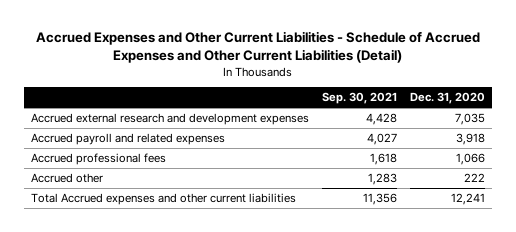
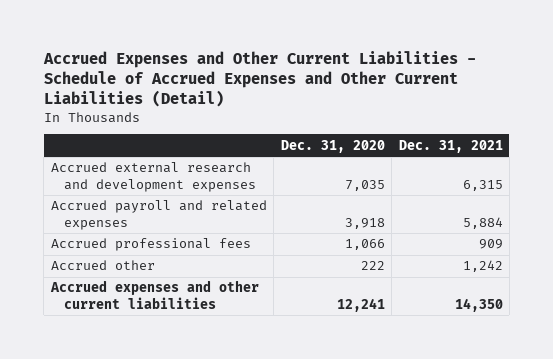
[321,92,397,105] Sep. 30, 2021 -> none
none -> [398,139,503,153] Dec. 31, 2021
[30,193,296,206] Total Accrued expenses and other current liabilities -> [49,280,259,309] Accrued expenses and other current liabilities

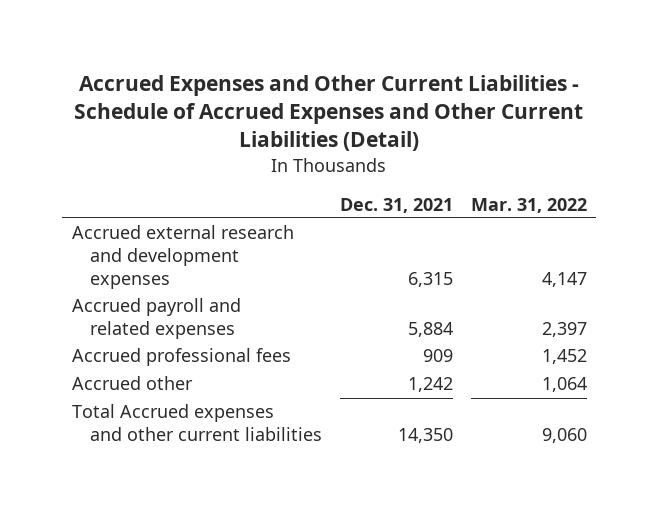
[280,139,385,153] Dec. 31, 2020 -> none
none -> [471,197,588,213] Mar. 31, 2022
[49,280,259,309] Accrued expenses and other current liabilities -> [71,404,322,442] Total Accrued expenses and other current liabilities

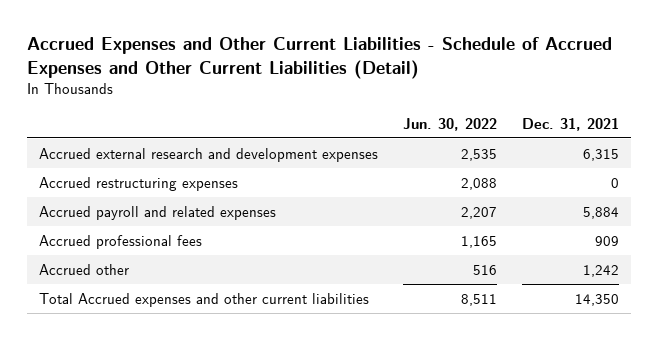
[471,197,588,213] Mar. 31, 2022 -> none
none -> [402,117,497,131] Jun. 30, 2022
none -> [39,176,239,191] Accrued restructuring expenses

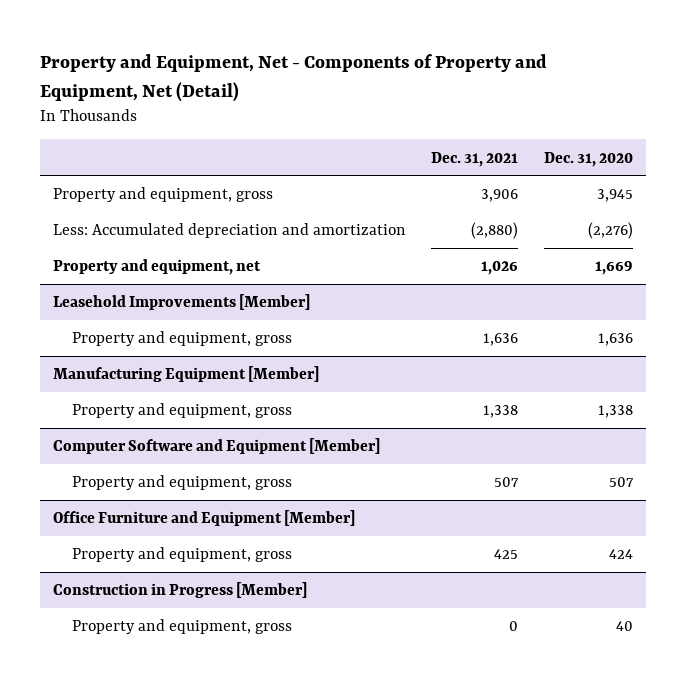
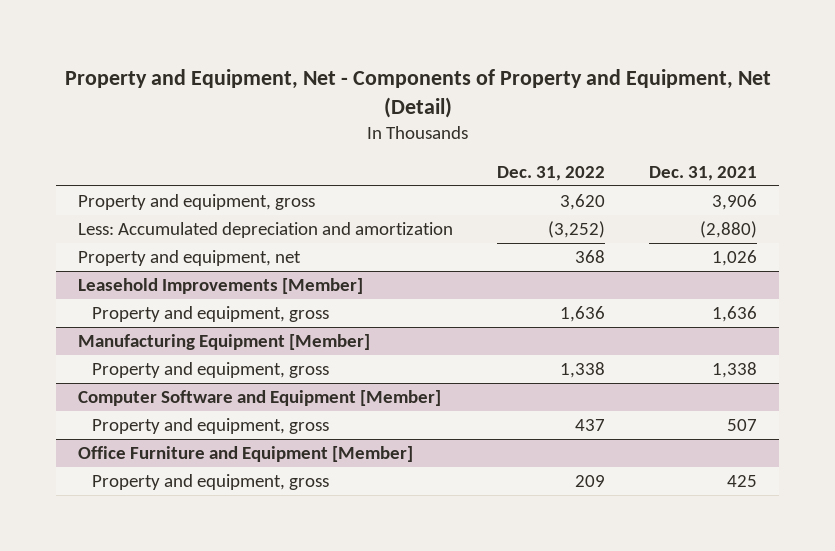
[543,151,633,167] Dec. 31, 2020 -> none
none -> [497,165,606,181] Dec. 31, 2022
[52,582,307,599] Construction in Progress [Member] -> none
[72,619,293,635] Property and equipment, gross -> none

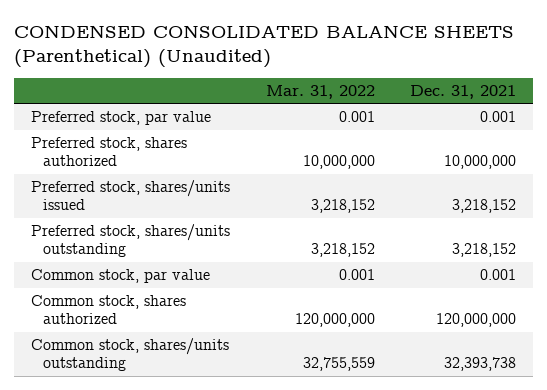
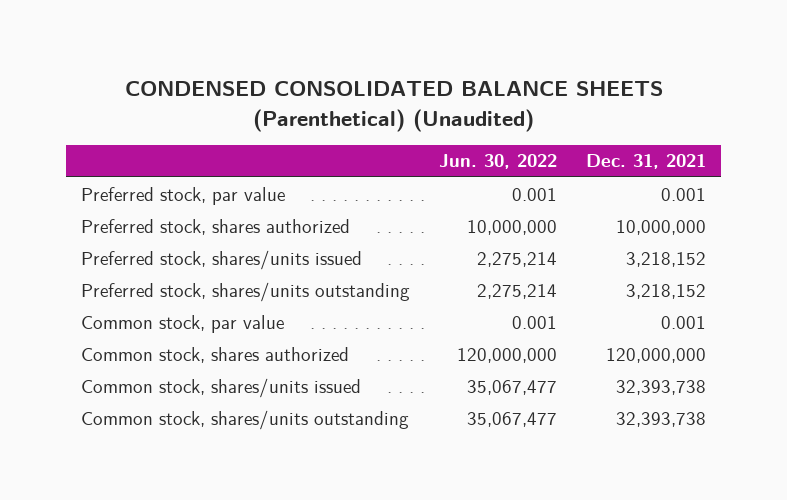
[265,84,375,99] Mar. 31, 2022 -> none
none -> [439,154,558,170] Jun. 30, 2022
none -> [80,377,361,398] Common stock, shares/units issued

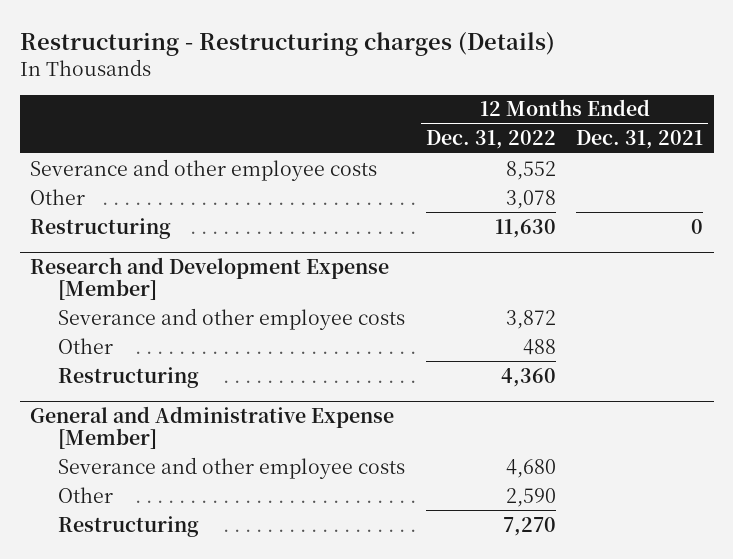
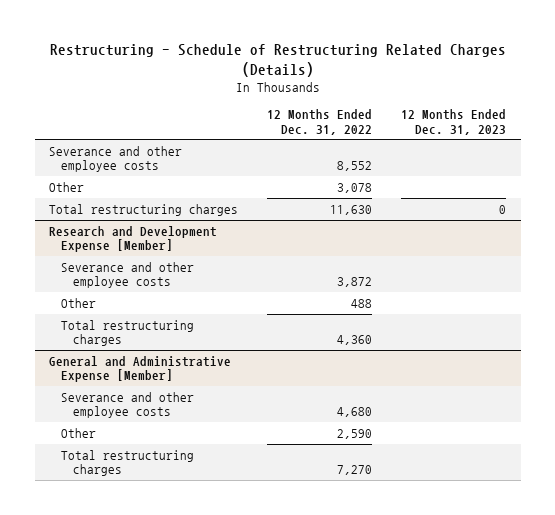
[19,31,555,56] Restructuring - Restructuring charges (Details) -> [49,44,506,77] Restructuring - Schedule of Restructuring Related Charges (Details)
[576,130,704,150] Dec. 31, 2021 -> none
none -> [401,109,507,135] 12 Months Ended Dec. 31, 2023
[29,217,171,239] Restructuring -> [49,203,239,216] Total restructuring charges
[58,366,200,388] Restructuring -> [61,319,195,347] Total restructuring charges
[58,515,200,537] Restructuring -> [61,449,195,477] Total restructuring charges

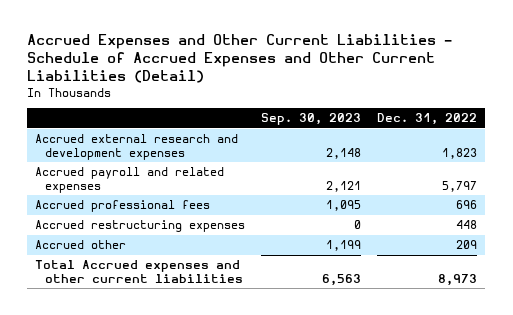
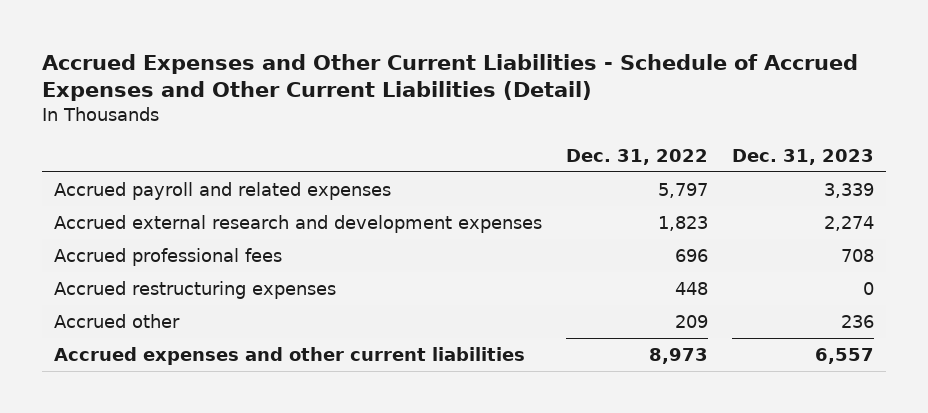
[261,113,362,126] Sep. 30, 2023 -> none
none -> [732,148,875,165] Dec. 31, 2023
[35,134,239,161] Accrued external research and development expenses -> [54,215,543,234] Accrued external research and development expenses
[35,260,243,284] Total Accrued expenses and other current liabilities -> [54,347,526,366] Accrued expenses and other current liabilities

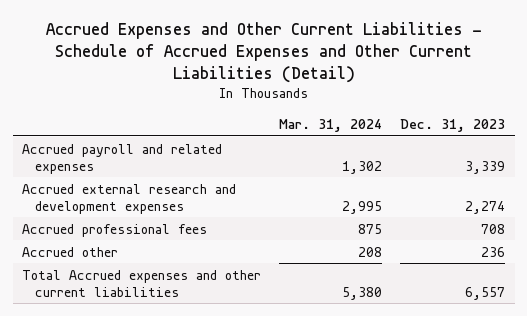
[566,148,709,165] Dec. 31, 2022 -> none
none -> [279,118,383,132] Mar. 31, 2024
[54,281,337,300] Accrued restructuring expenses -> none
[54,347,526,366] Accrued expenses and other current liabilities -> [21,269,261,297] Total Accrued expenses and other current liabilities

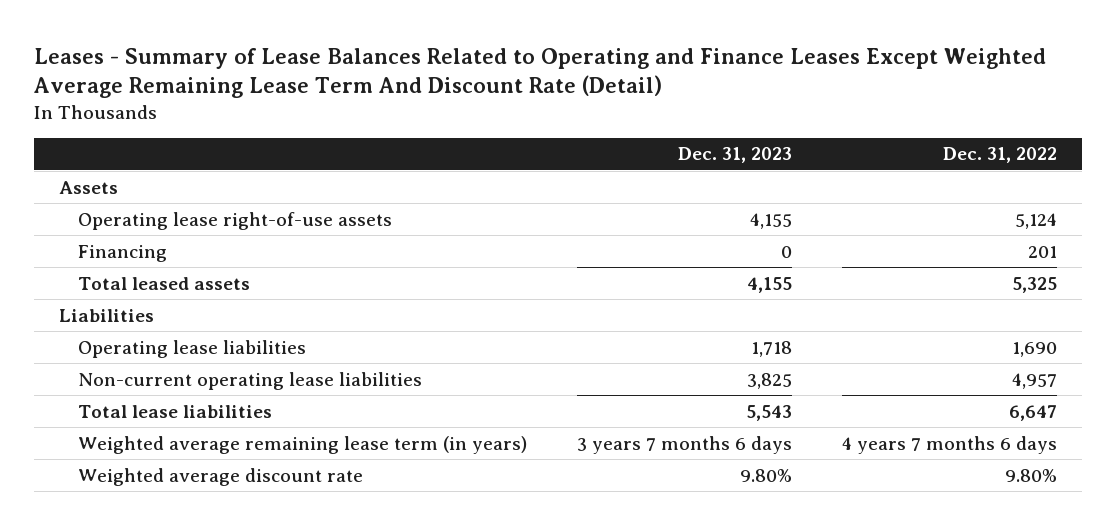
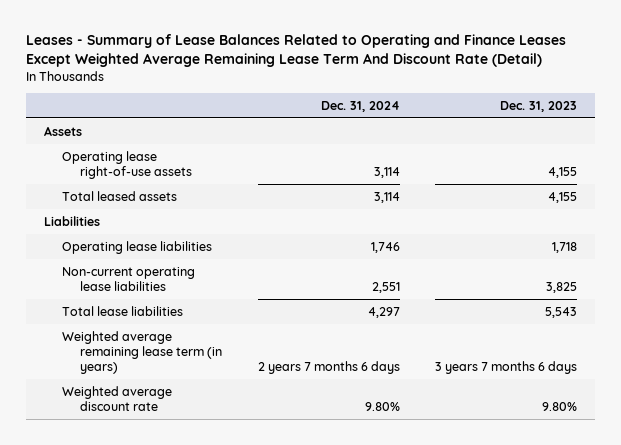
[942,147,1057,164] Dec. 31, 2022 -> none
none -> [320,100,400,112] Dec. 31, 2024
[78,244,168,262] Financing -> none

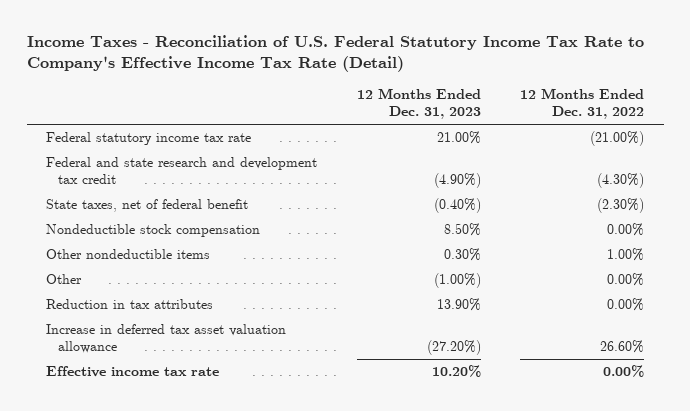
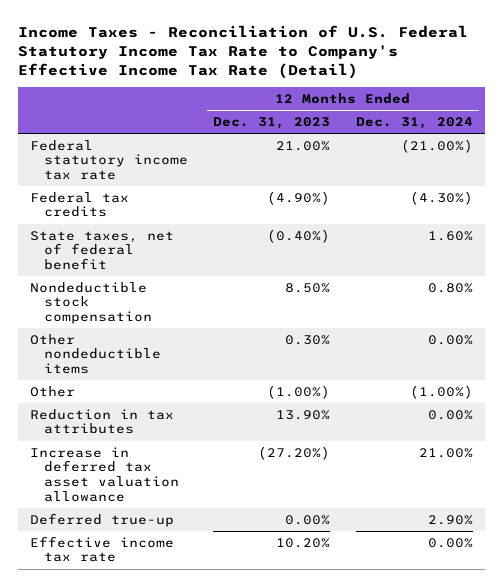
[519,88,644,120] 12 Months Ended Dec. 31, 2022 -> none
none -> [355,117,473,130] Dec. 31, 2024
[46,157,318,185] Federal and state research and development tax credit -> [30,191,130,218] Federal tax credits
none -> [30,512,175,527] Deferred true-up

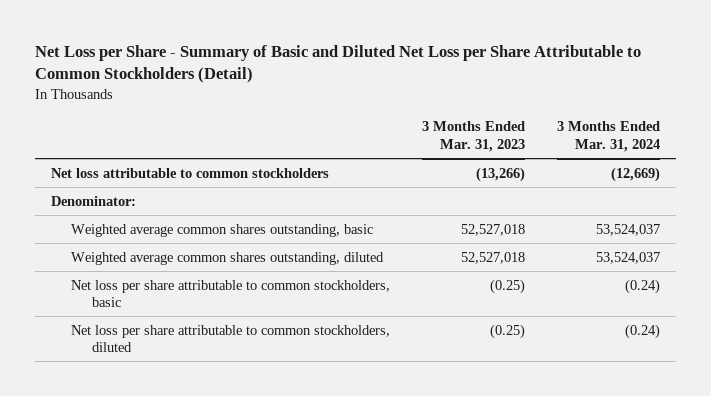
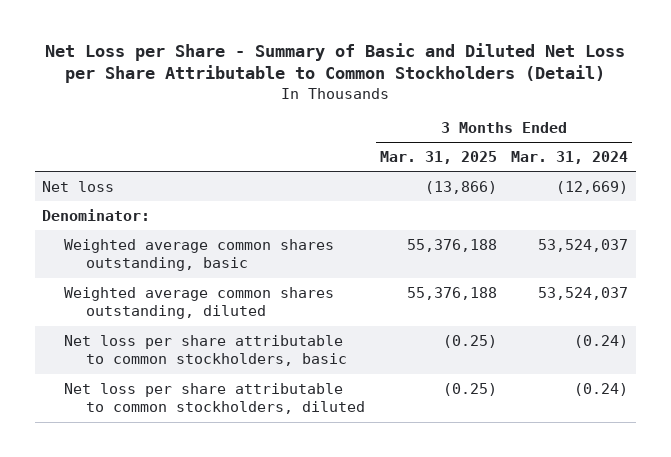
[422,121,526,152] 3 Months Ended Mar. 31, 2023 -> none
none -> [379,151,497,165] Mar. 31, 2025
[51,167,330,178] Net loss attributable to common stockholders -> [42,180,115,192] Net loss

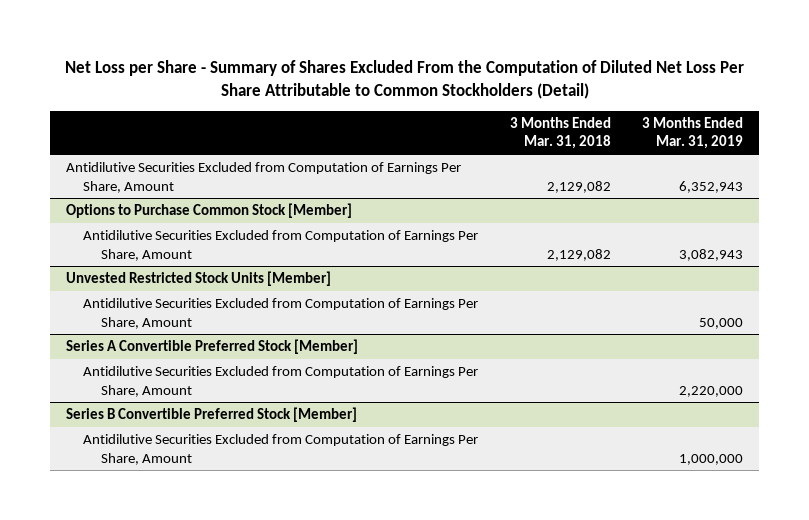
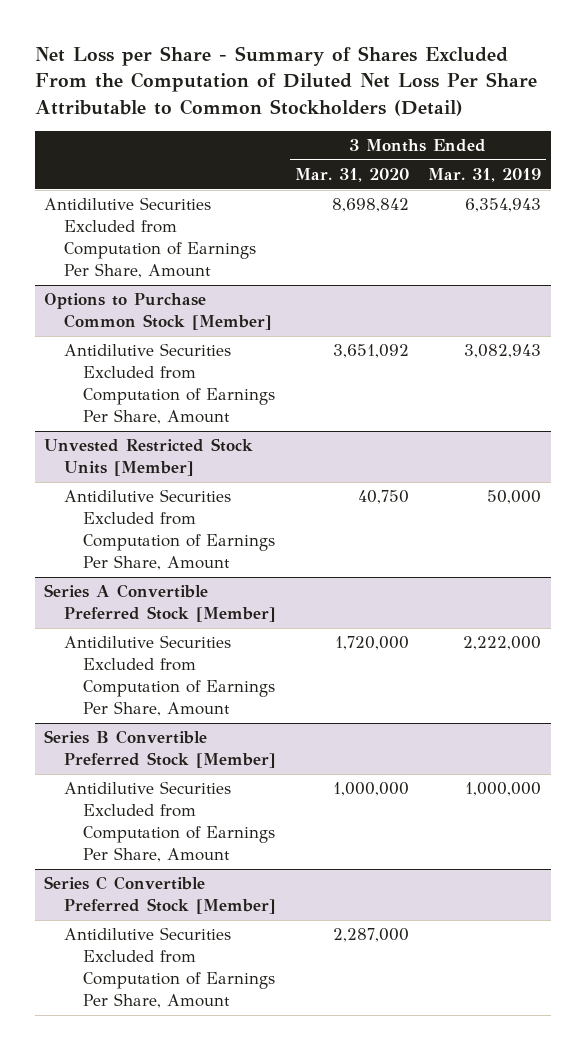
[509,117,611,150] 3 Months Ended Mar. 31, 2018 -> none
none -> [294,167,409,182] Mar. 31, 2020
[679,180,744,193] 6,352,943 -> [464,198,541,213] 6,354,943
[679,385,744,397] 2,220,000 -> [462,636,541,651] 2,222,000
none -> [44,876,276,915] Series C Convertible Preferred Stock [Member]
none -> [63,927,276,1009] Antidilutive Securities Excluded from Computation of Earnings Per Share, Amount

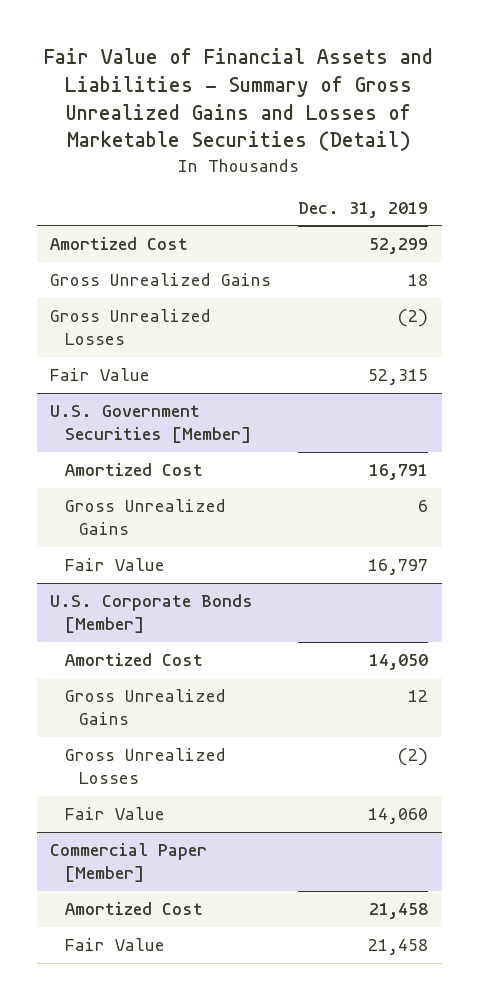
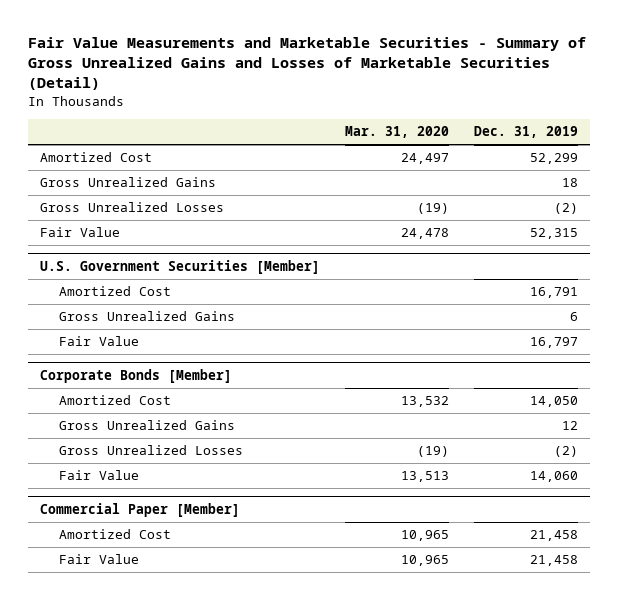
[44,48,434,152] Fair Value of Financial Assets and Liabilities - Summary of Gross Unrealized Gains and Losses of Marketable Securities (Detail) -> [27,36,586,91] Fair Value Measurements and Marketable Securities - Summary of Gross Unrealized Gains and Losses of Marketable Securities (Detail)
none -> [345,126,450,139] Mar. 31, 2020
[50,594,254,633] U.S. Corporate Bonds [Member] -> [40,368,233,383] Corporate Bonds [Member]

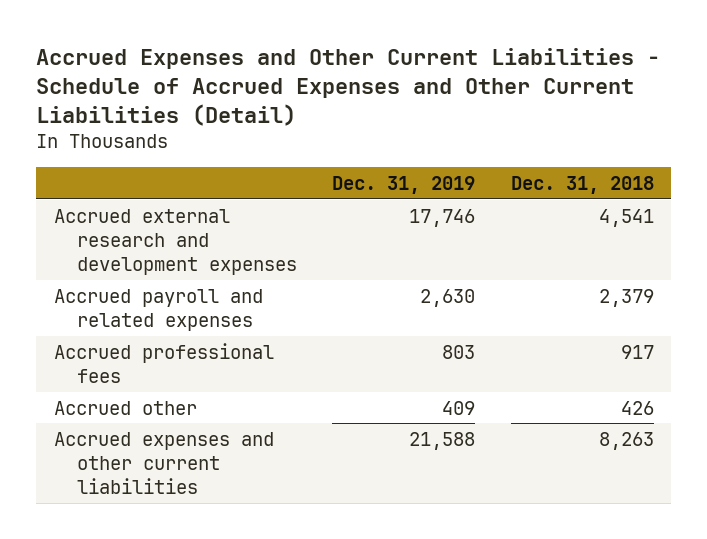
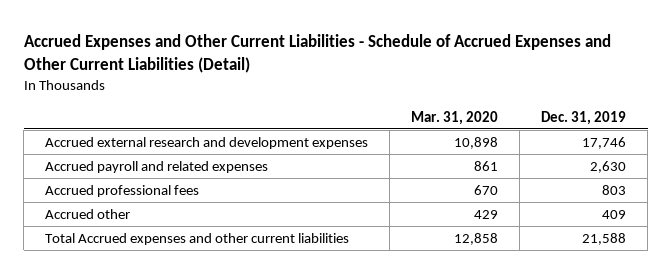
[510,175,654,194] Dec. 31, 2018 -> none
none -> [411,110,499,125] Mar. 31, 2020
[53,431,274,495] Accrued expenses and other current liabilities -> [45,232,350,245] Total Accrued expenses and other current liabilities

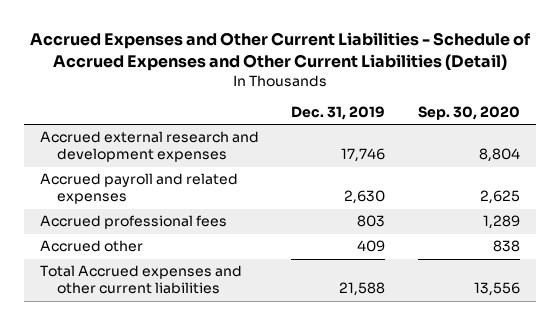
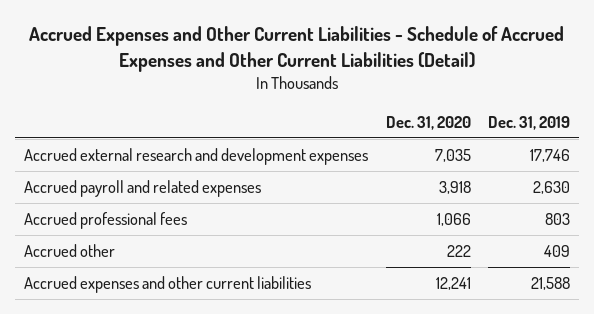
[417,105,520,120] Sep. 30, 2020 -> none
none -> [385,115,471,130] Dec. 31, 2020
[40,265,243,295] Total Accrued expenses and other current liabilities -> [23,275,311,293] Accrued expenses and other current liabilities

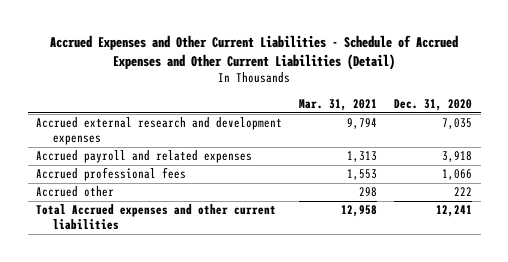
[488,115,571,130] Dec. 31, 2019 -> none
none -> [299,98,378,111] Mar. 31, 2021
[23,275,311,293] Accrued expenses and other current liabilities -> [36,204,277,231] Total Accrued expenses and other current liabilities

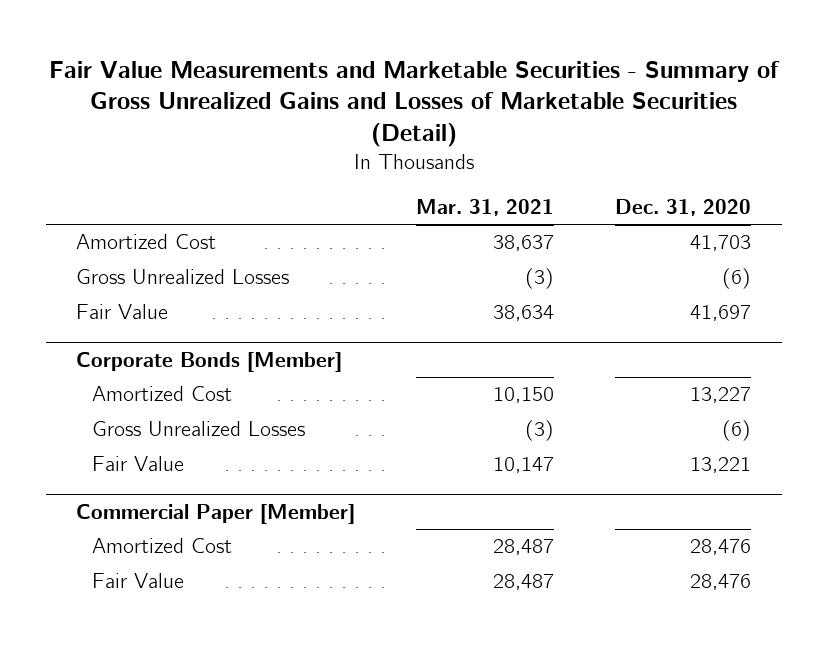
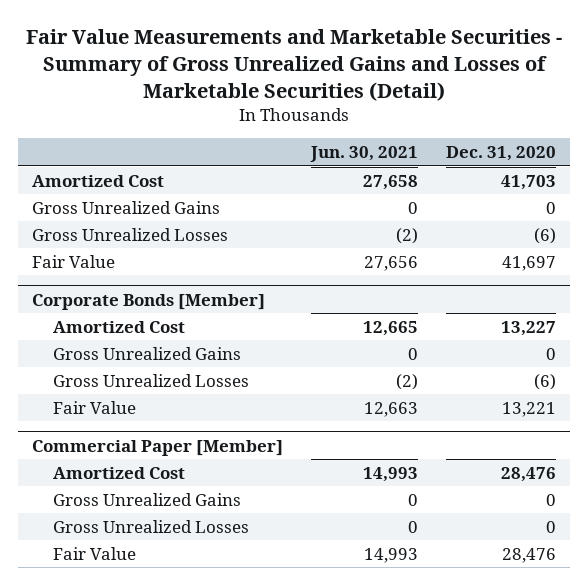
[416,198,555,216] Mar. 31, 2021 -> none
none -> [309,146,418,163] Jun. 30, 2021
none -> [31,200,220,214] Gross Unrealized Gains
none -> [52,346,241,360] Gross Unrealized Gains
none -> [52,492,241,506] Gross Unrealized Gains
none -> [52,519,249,533] Gross Unrealized Losses

